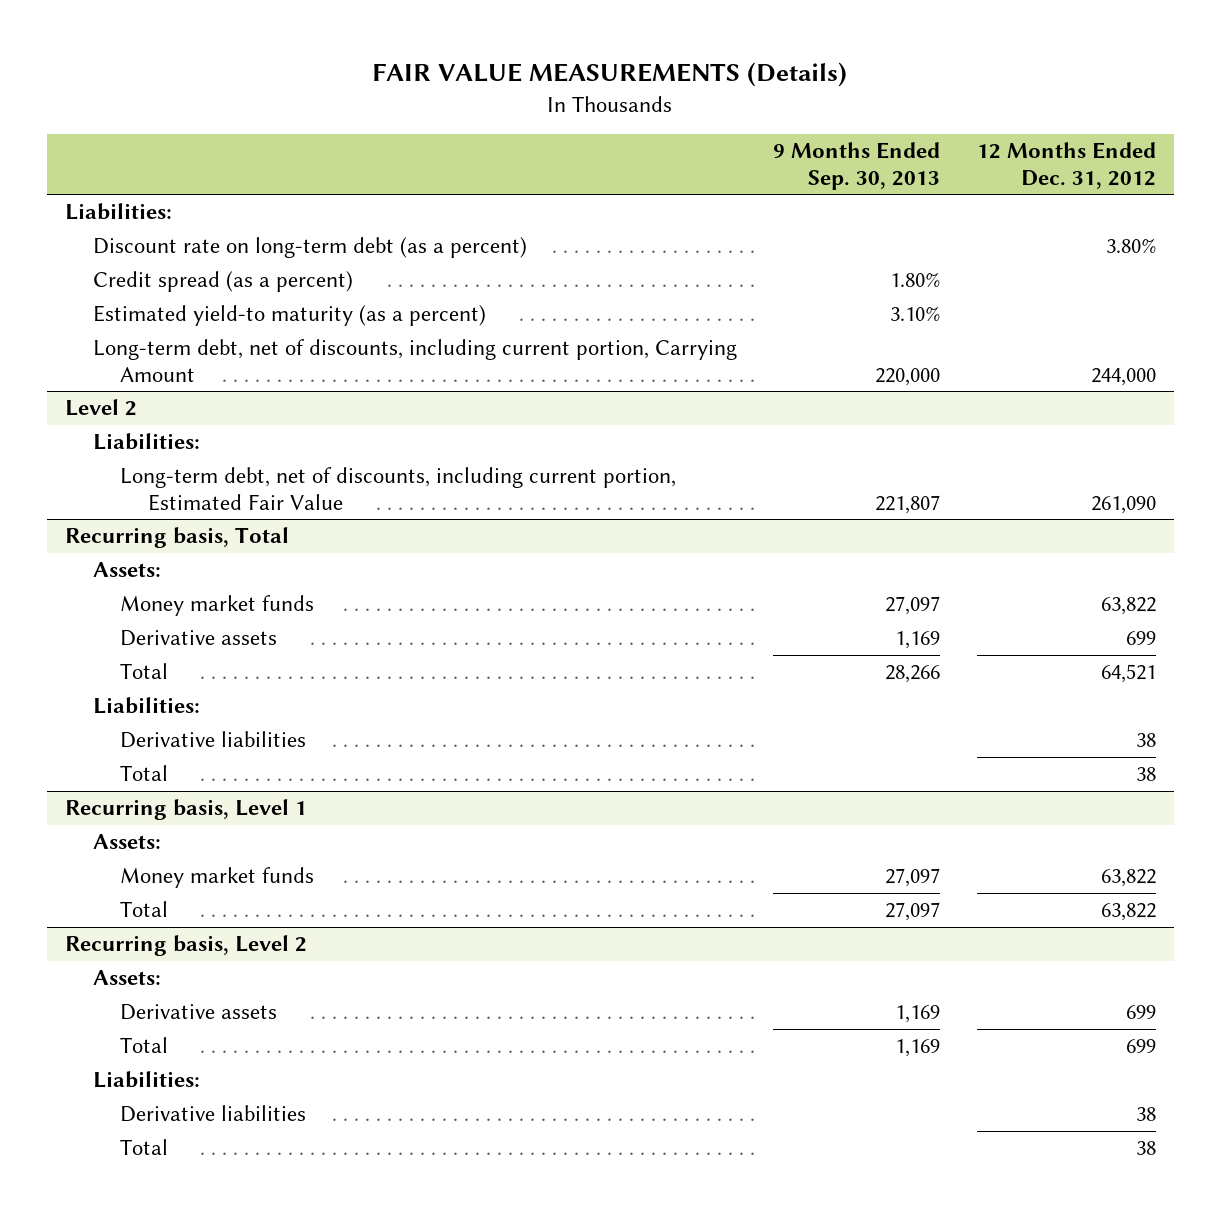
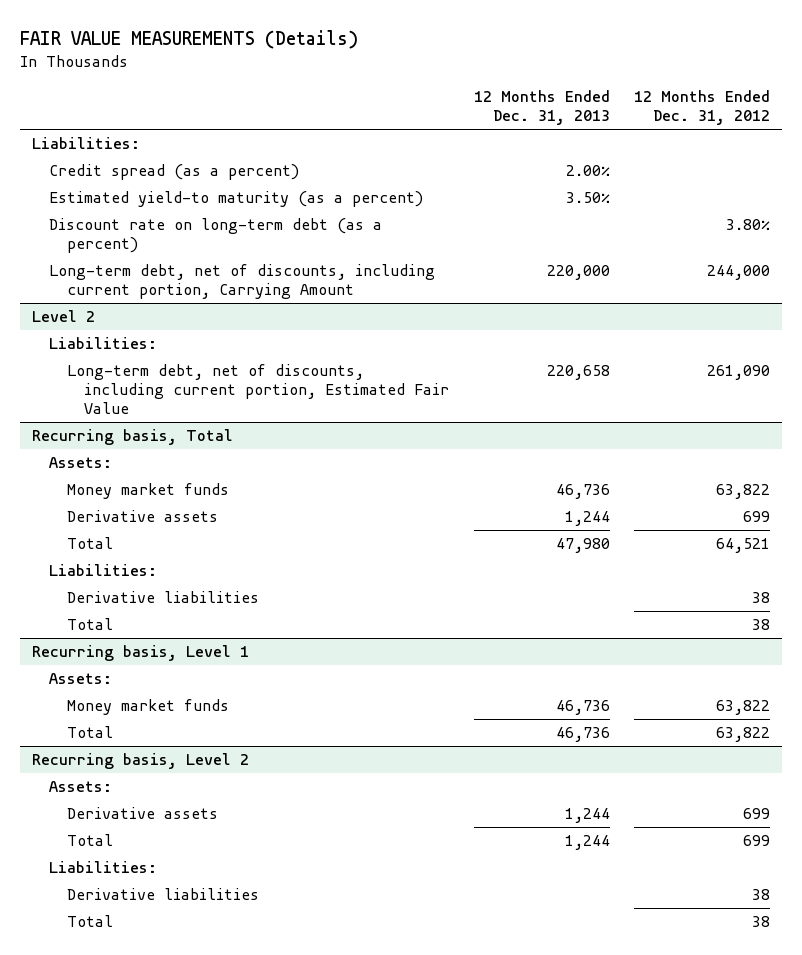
[773,142,941,190] 9 Months Ended Sep. 30, 2013 -> none
none -> [473,89,610,126] 12 Months Ended Dec. 31, 2013
[92,237,527,259] Discount rate on long-term debt (as a percent) -> [49,218,383,254] Discount rate on long-term debt (as a percent)

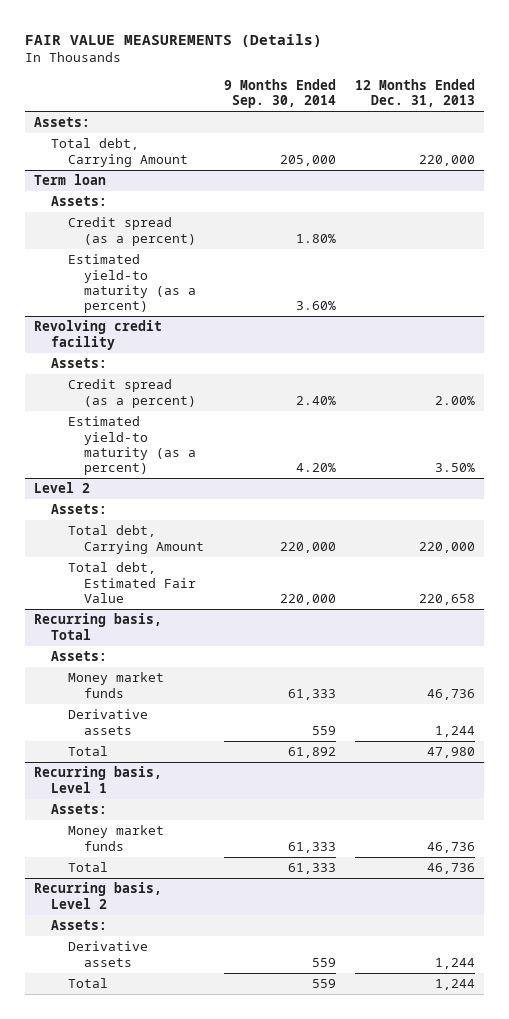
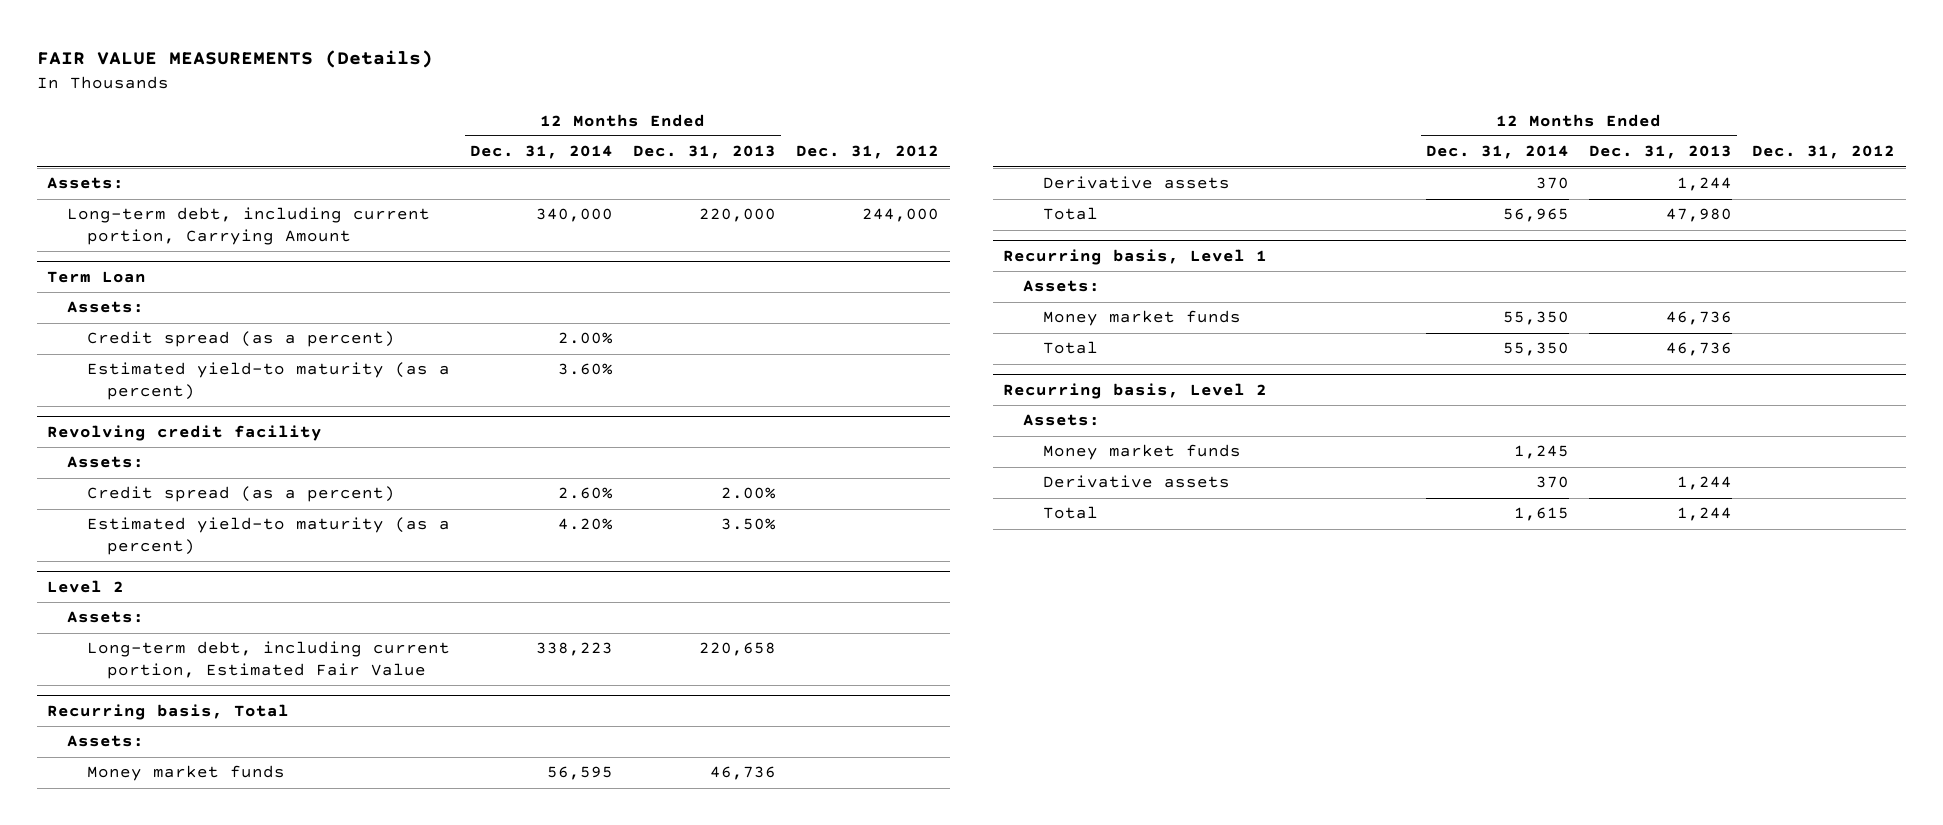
[223,78,336,109] 9 Months Ended Sep. 30, 2014 -> none
none -> [470,145,614,160] Dec. 31, 2014
none -> [796,145,940,160] Dec. 31, 2012
[50,138,188,167] Total debt, Carrying Amount -> none
none -> [67,207,431,245] Long-term debt, including current portion, Carrying Amount
[34,174,107,186] Term loan -> [47,271,147,284] Term Loan
[67,525,205,554] Total debt, Carrying Amount -> none
[67,562,197,603] Total debt, Estimated Fair Value -> [86,641,450,679] Long-term debt, including current portion, Estimated Fair Value
none -> [1042,444,1241,461] Money market funds

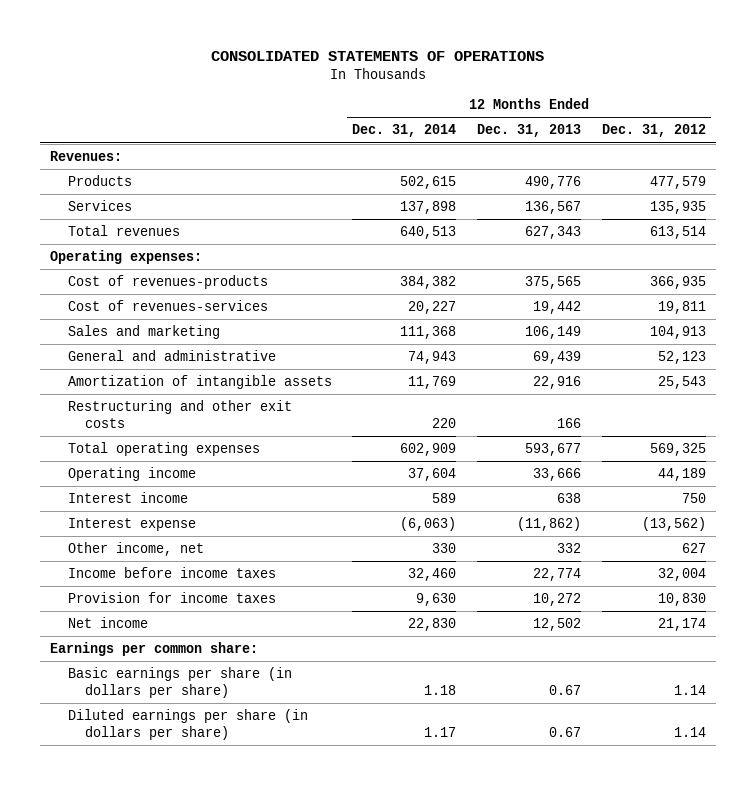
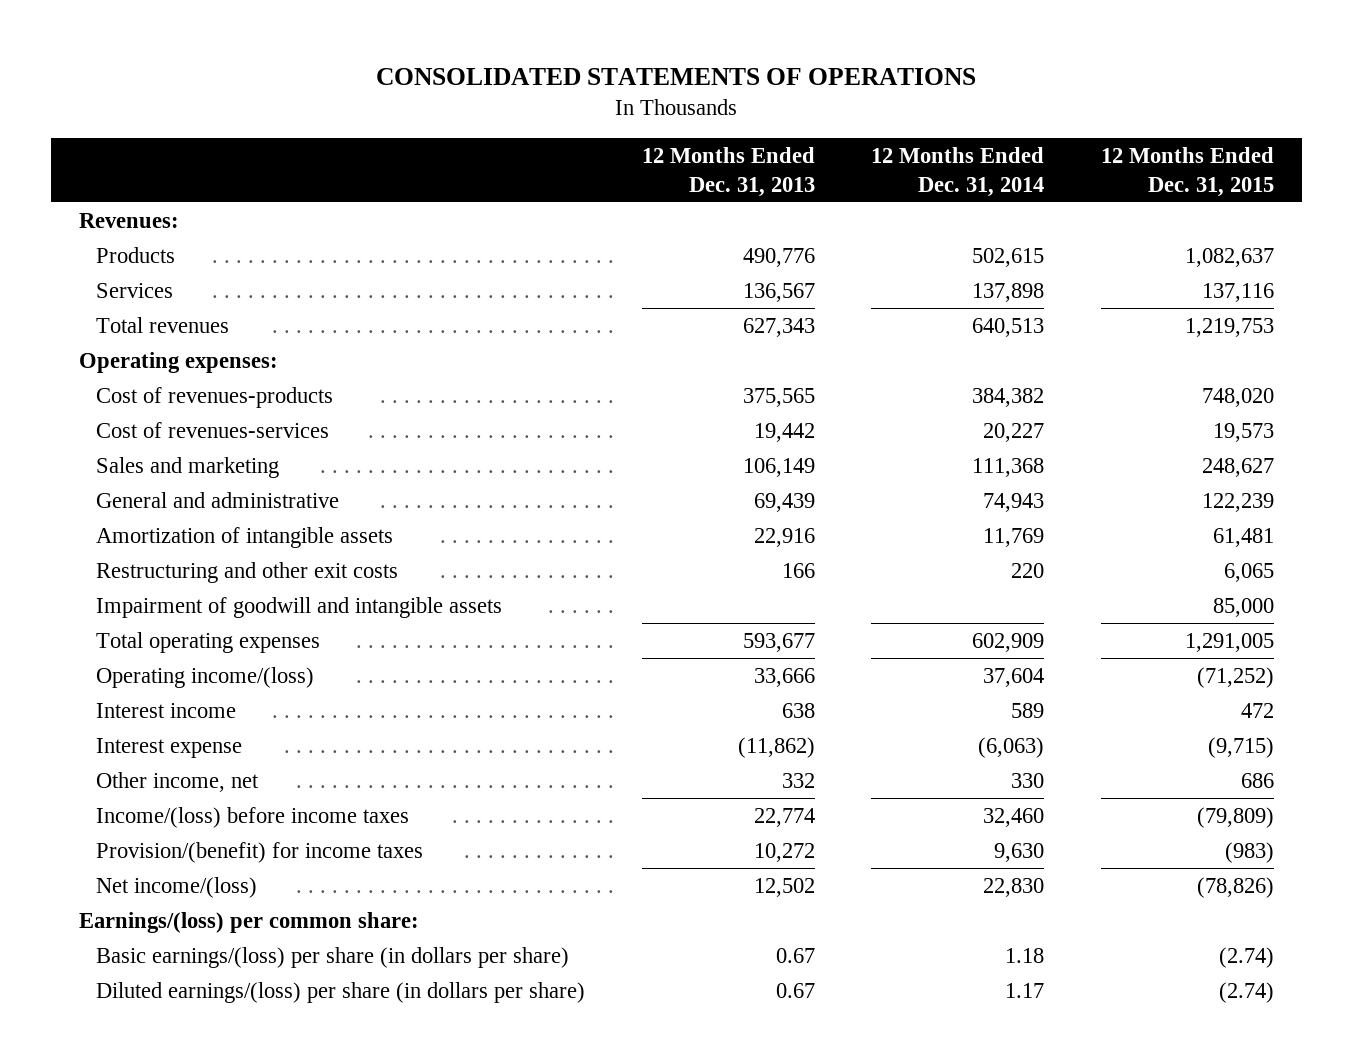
[601,124,706,138] Dec. 31, 2012 -> none
none -> [1101,146,1275,197] 12 Months Ended Dec. 31, 2015
none -> [96,596,503,618] Impairment of goodwill and intangible assets
[67,467,196,482] Operating income -> [96,666,315,688] Operating income/(loss)
[67,567,276,579] Income before income taxes -> [96,806,410,828] Income/(loss) before income taxes
[67,592,276,604] Provision for income taxes -> [96,841,424,863] Provision/(benefit) for income taxes
[67,617,148,629] Net income -> [96,876,258,898] Net income/(loss)
[50,642,259,657] Earnings per common share: -> [78,911,419,933] Earnings/(loss) per common share:
[67,667,292,698] Basic earnings per share (in dollars per share) -> [96,946,570,968] Basic earnings/(loss) per share (in dollars per share)
[67,709,308,740] Diluted earnings per share (in dollars per share) -> [96,981,586,1003] Diluted earnings/(loss) per share (in dollars per share)

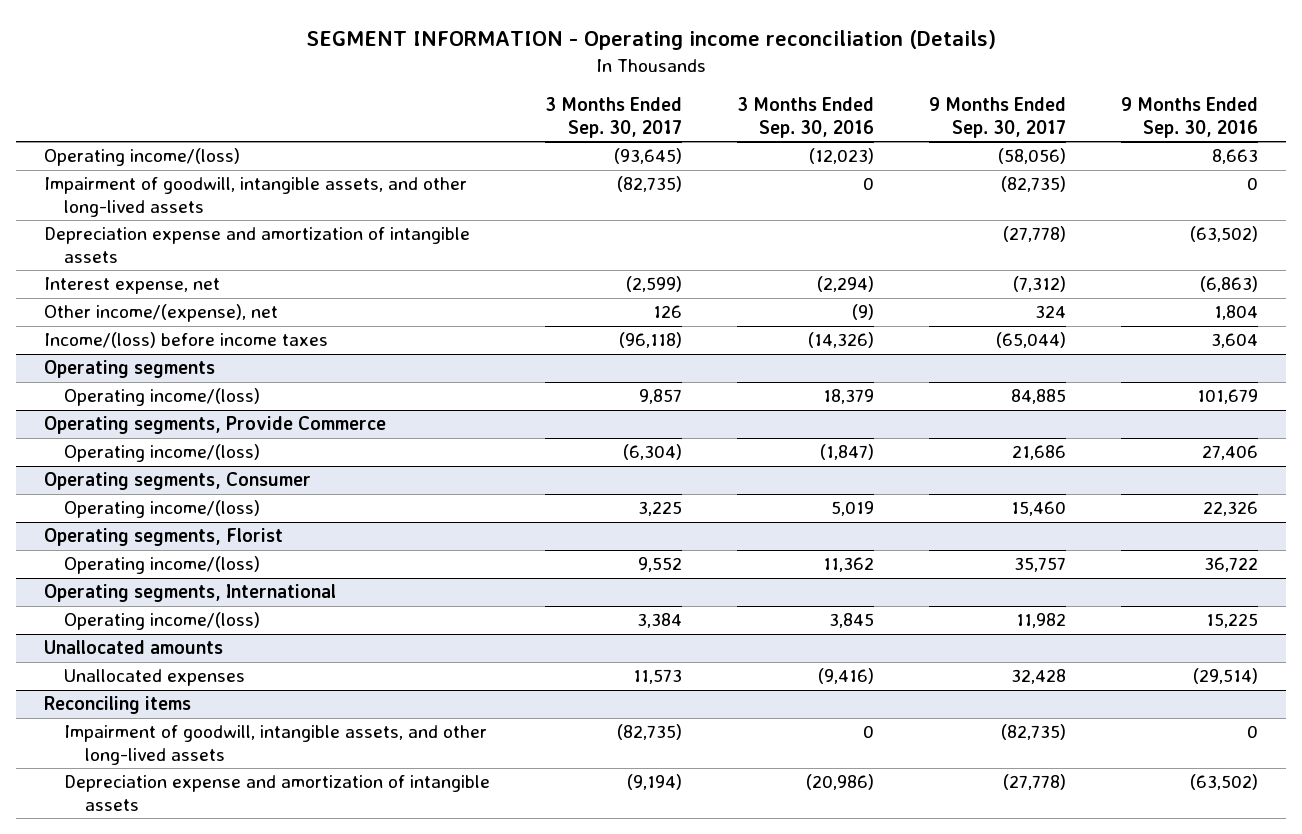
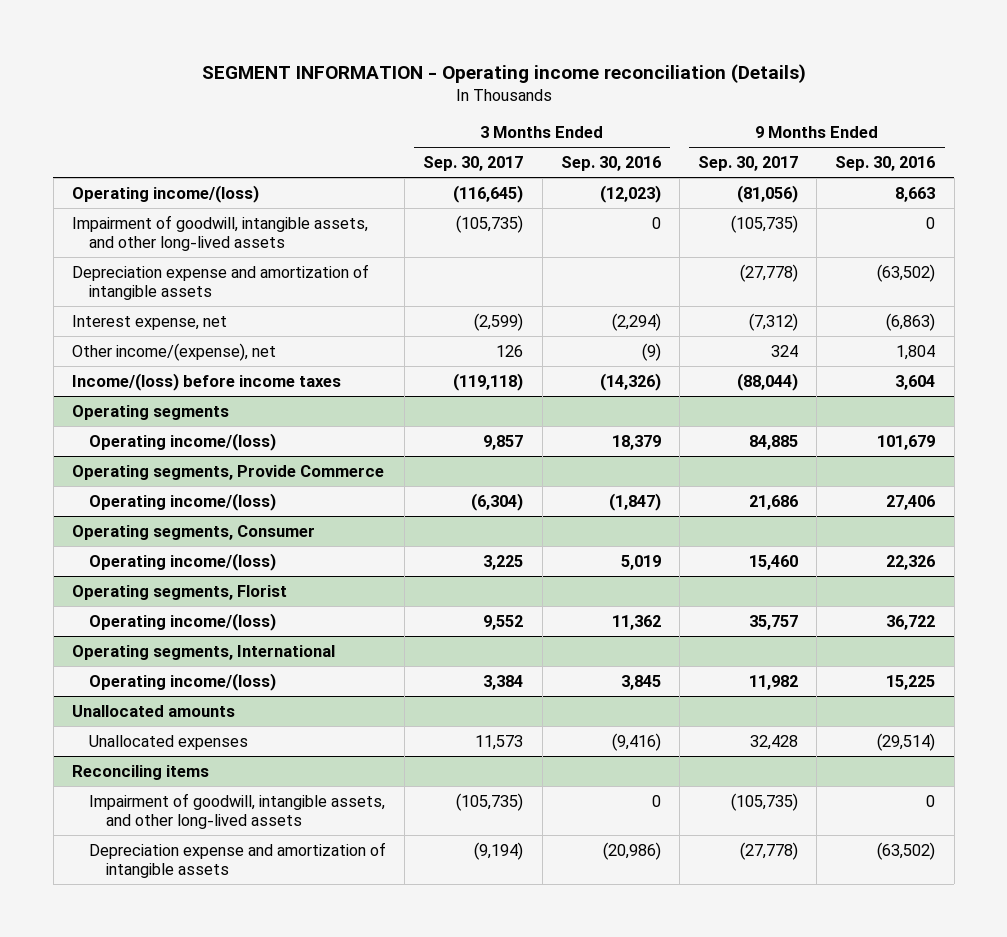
[614,148,683,165] (93,645) -> [453,184,524,203] (116,645)
[998,148,1067,165] (58,056) -> [737,184,799,203] (81,056)
[617,176,683,193] (82,735) -> [456,214,524,233] (105,735)
[1001,176,1067,193] (82,735) -> [731,214,799,233] (105,735)
[619,332,683,349] (96,118) -> [453,372,524,391] (119,118)
[996,332,1067,349] (65,044) -> [737,372,799,391] (88,044)
[617,724,683,741] (82,735) -> [456,792,524,811] (105,735)
[1001,724,1067,741] (82,735) -> [731,792,799,811] (105,735)

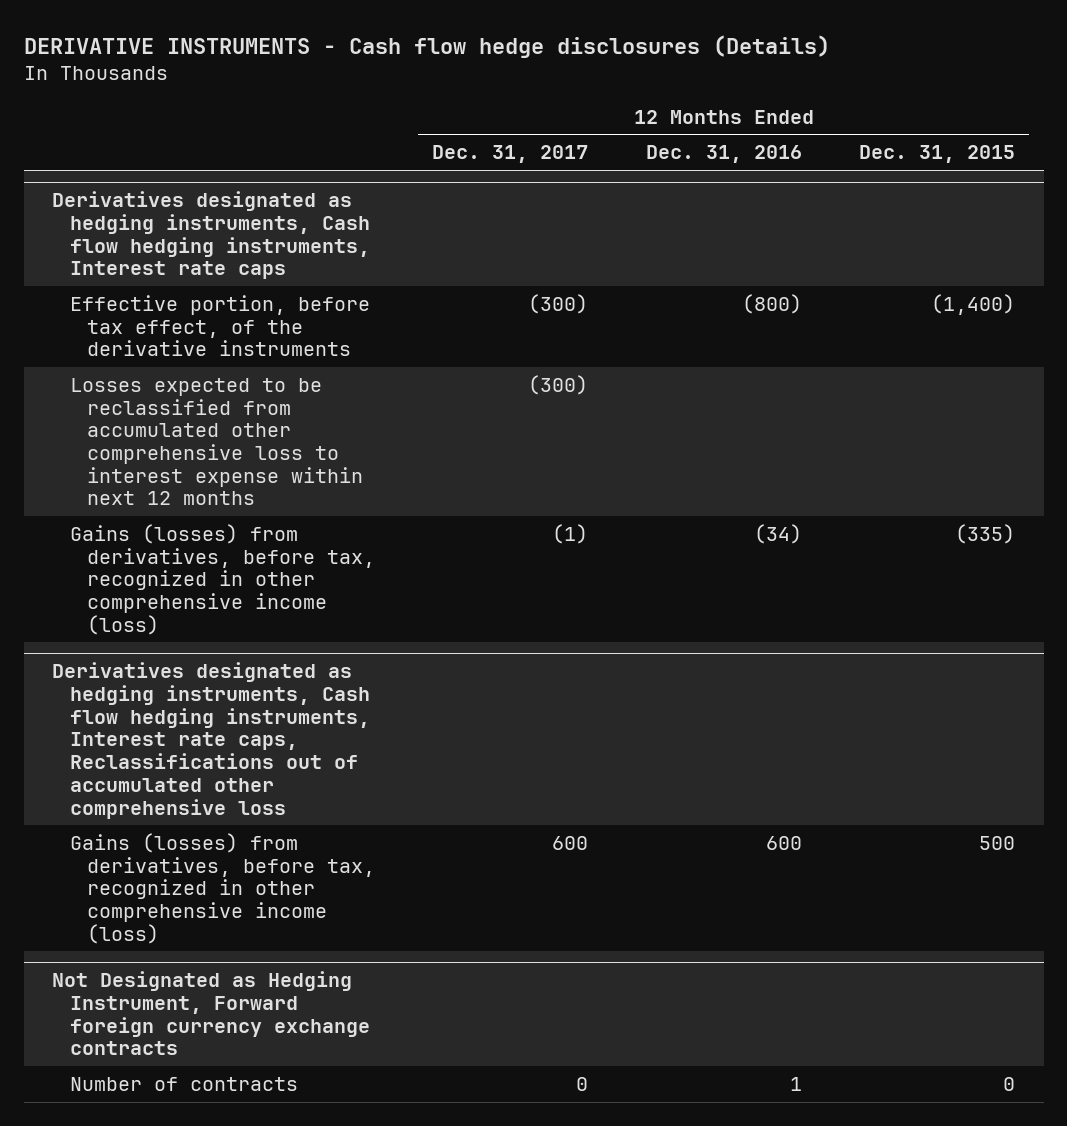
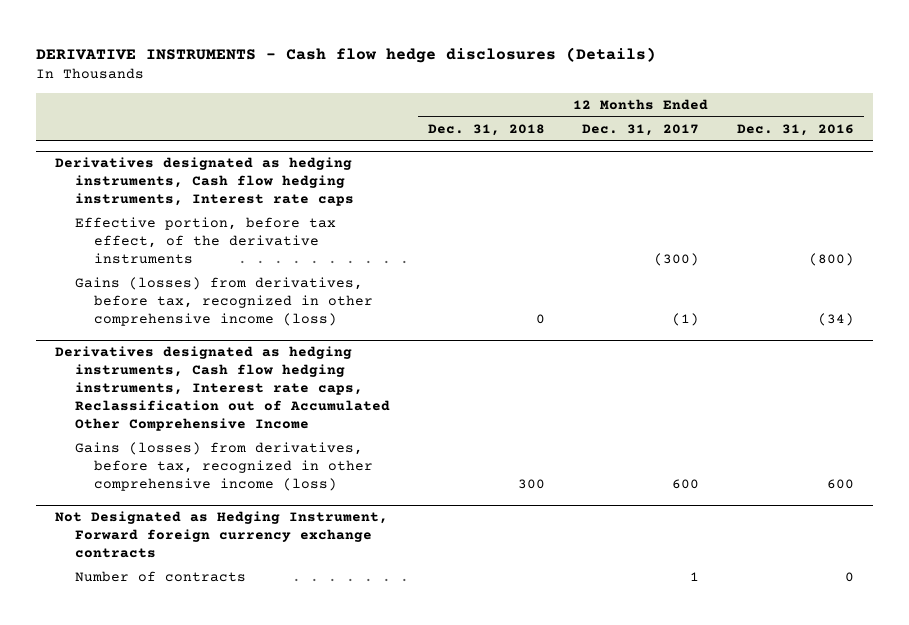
[858,145,1015,164] Dec. 31, 2015 -> none
none -> [427,124,545,137] Dec. 31, 2018
[69,377,363,506] Losses expected to be reclassified from accumulated other comprehensive loss to interest expense within next 12 months -> none
[52,662,370,819] Derivatives designated as hedging instruments, Cash flow hedging instruments, Interest rate caps, Reclassifications out of accumulated other comprehensive loss -> [55,346,390,432] Derivatives designated as hedging instruments, Cash flow hedging instruments, Interest rate caps, Reclassification out of Accumulated Other Comprehensive Income
[576,1076,589,1091] 0 -> [690,572,700,582] 1
[789,1076,802,1091] 1 -> [845,572,855,583] 0

